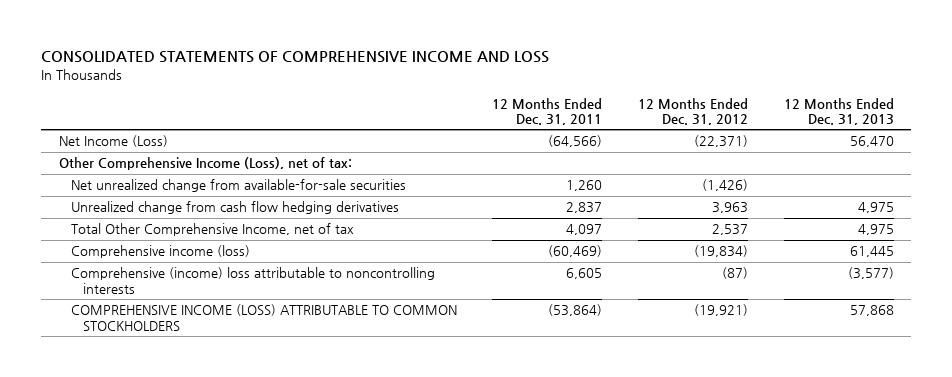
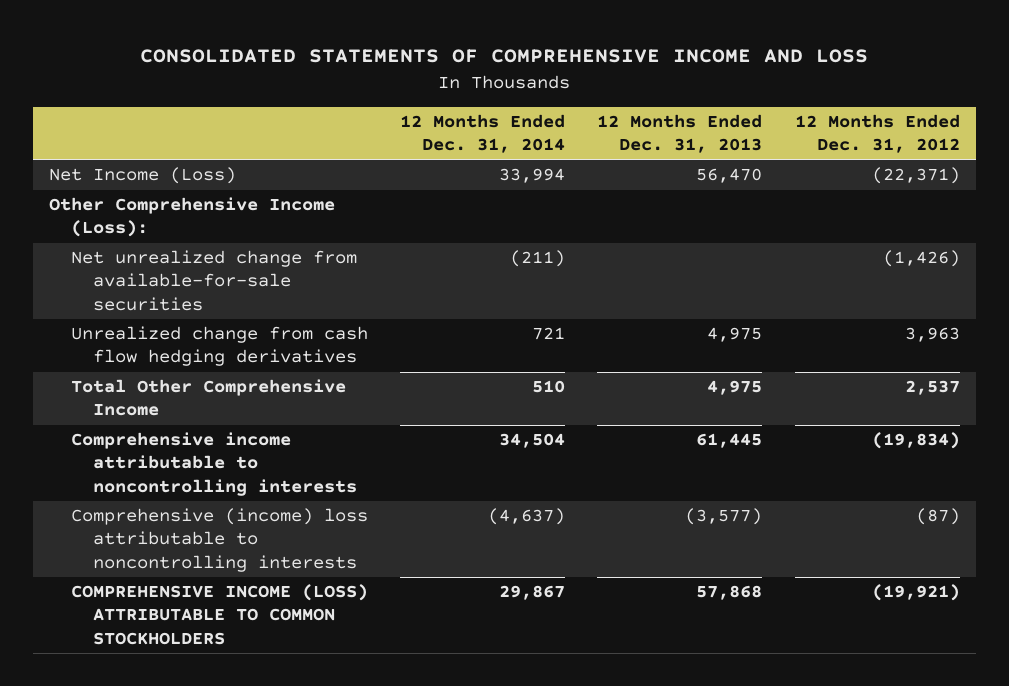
[492,97,603,126] 12 Months Ended Dec. 31, 2011 -> none
none -> [400,114,566,154] 12 Months Ended Dec. 31, 2014
[58,157,352,171] Other Comprehensive Income (Loss), net of tax: -> [49,197,336,238] Other Comprehensive Income (Loss):
[70,223,354,237] Total Other Comprehensive Income, net of tax -> [70,379,346,417] Total Other Comprehensive Income
[70,245,250,259] Comprehensive income (loss) -> [70,432,357,496] Comprehensive income attributable to noncontrolling interests

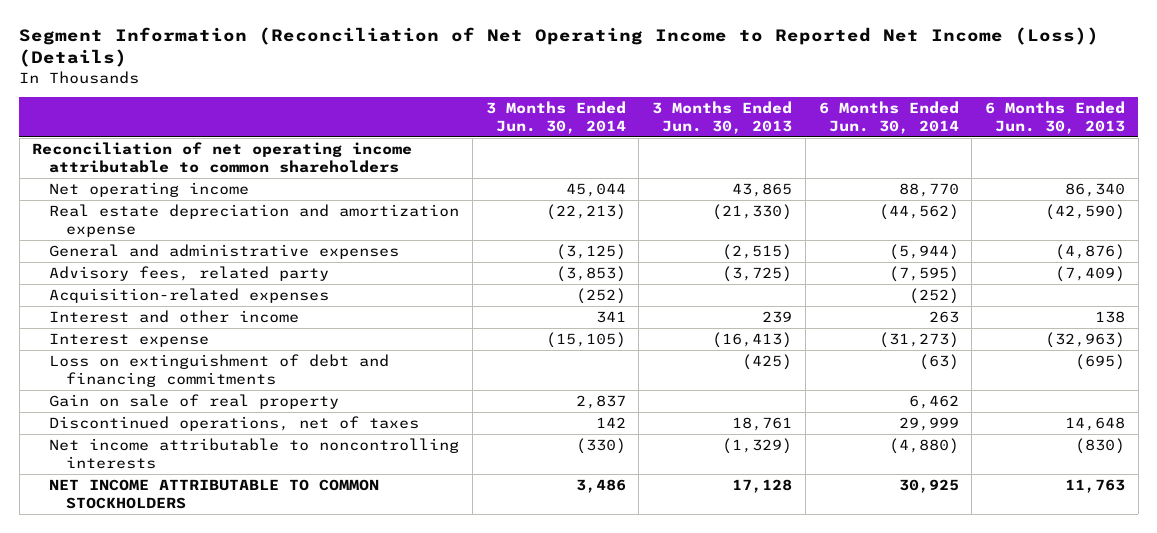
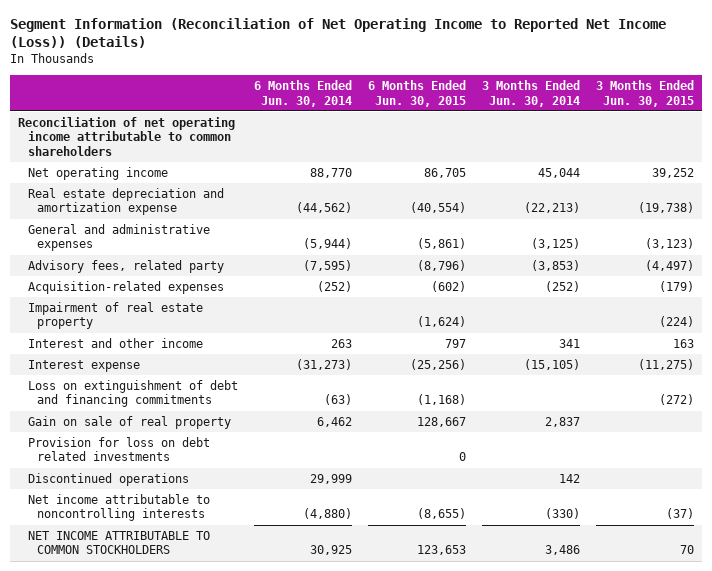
[652,100,793,134] 3 Months Ended Jun. 30, 2013 -> none
[984,100,1125,134] 6 Months Ended Jun. 30, 2013 -> none
none -> [367,80,466,107] 6 Months Ended Jun. 30, 2015
none -> [595,80,694,107] 3 Months Ended Jun. 30, 2015
none -> [27,301,203,330] Impairment of real estate property
none -> [27,436,210,462] Provision for loss on debt related investments
[49,415,420,431] Discontinued operations, net of taxes -> [27,472,189,486] Discontinued operations

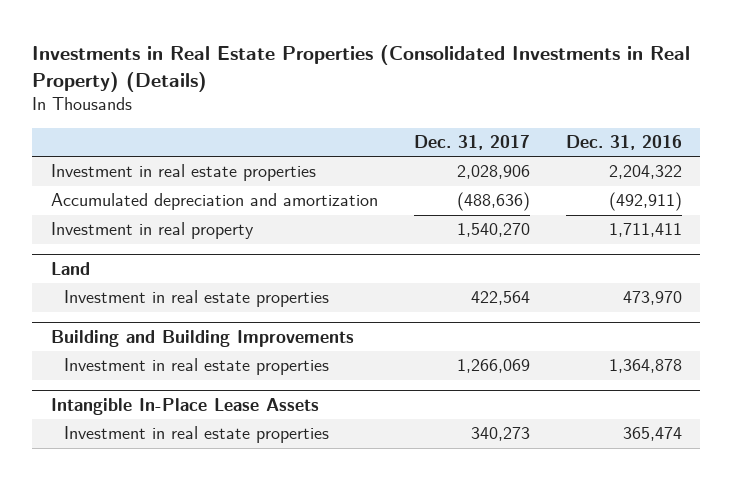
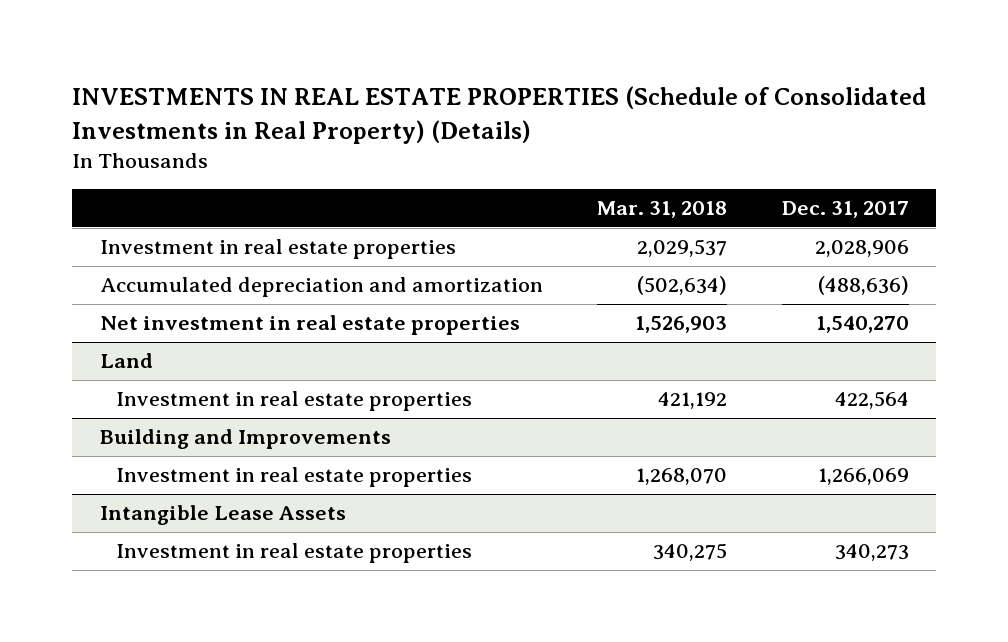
[32,44,691,92] Investments in Real Estate Properties (Consolidated Investments in Real Property) (Details) -> [72,86,927,144] INVESTMENTS IN REAL ESTATE PROPERTIES (Schedule of Consolidated Investments in Real Property) (Details)
[566,135,683,151] Dec. 31, 2016 -> none
none -> [597,201,728,219] Mar. 31, 2018
[50,222,254,240] Investment in real property -> [99,315,520,336] Net investment in real estate properties
[50,329,354,347] Building and Building Improvements -> [99,429,391,450] Building and Improvements
[50,397,319,415] Intangible In-Place Lease Assets -> [99,505,346,526] Intangible Lease Assets

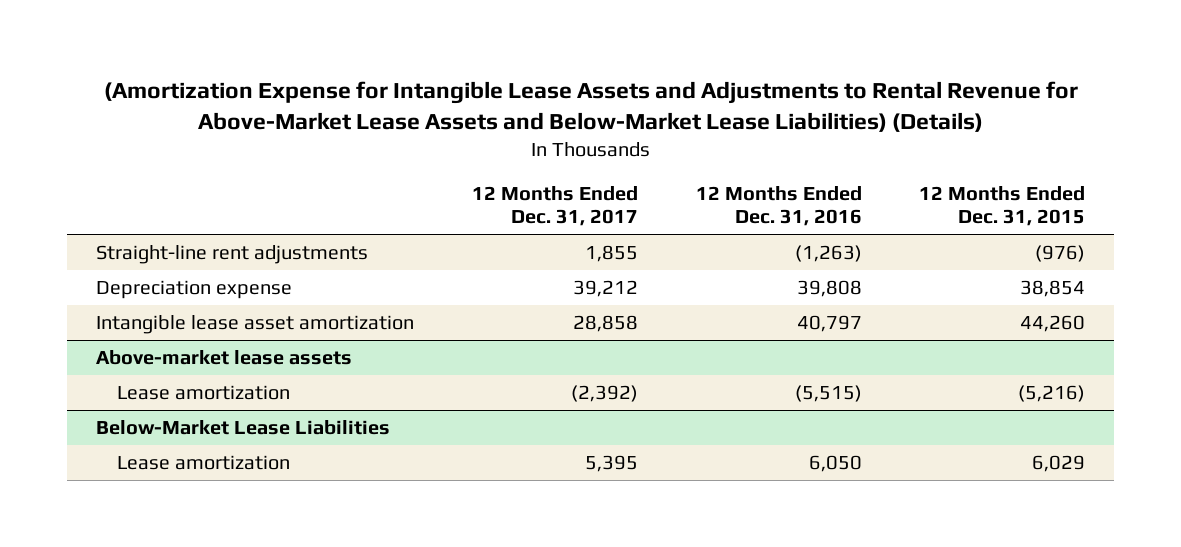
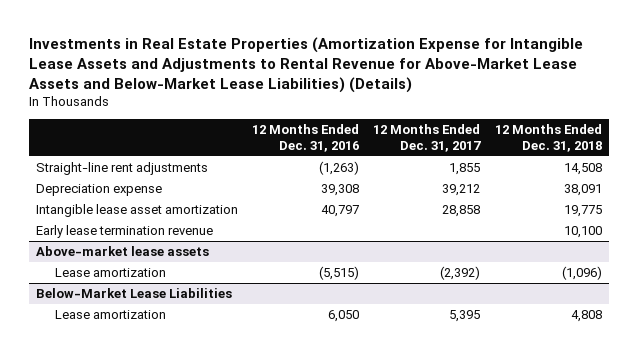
[103,80,1078,133] (Amortization Expense for Intangible Lease Assets and Adjustments to Rental Revenue for Above-Market Lease Assets and Below-Market Lease Liabilities) (Details) -> [28,36,583,93] Investments in Real Estate Properties (Amortization Expense for Intangible Lease Assets and Adjustments to Rental Revenue for Above-Market Lease Assets and Below-Market Lease Liabilities) (Details)
[919,186,1086,227] 12 Months Ended Dec. 31, 2015 -> none
none -> [494,124,602,153] 12 Months Ended Dec. 31, 2018
[796,279,862,297] 39,808 -> [321,184,360,197] 39,308
none -> [35,225,213,239] Early lease termination revenue

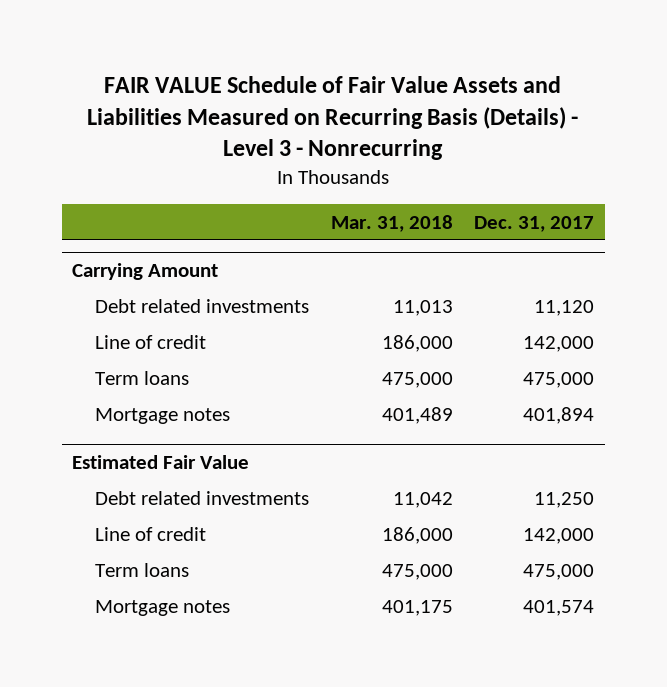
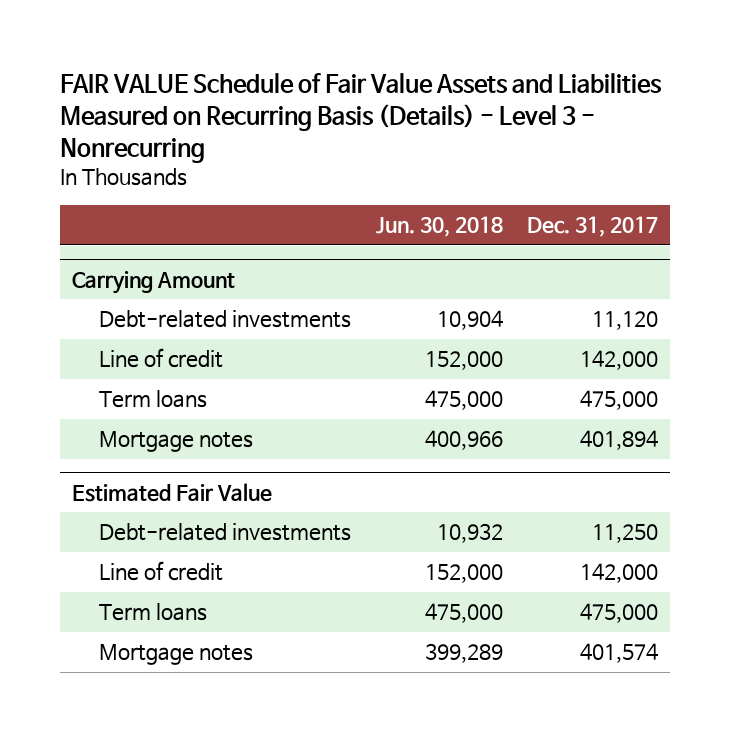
[330,214,453,232] Mar. 31, 2018 -> none
none -> [375,216,503,238] Jun. 30, 2018
[95,299,310,314] Debt related investments -> [99,310,352,329] Debt-related investments
[95,491,310,506] Debt related investments -> [99,523,352,542] Debt-related investments

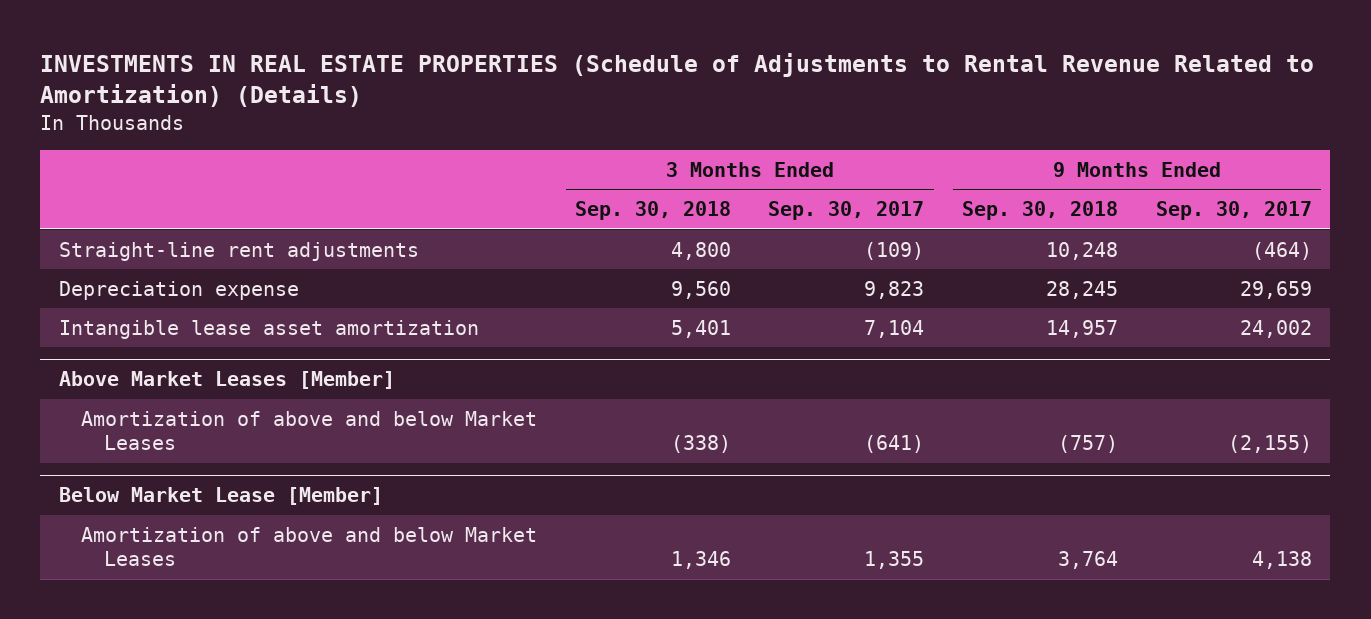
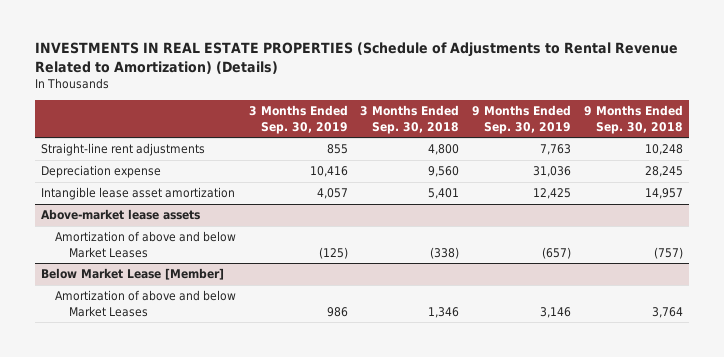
[768,201,925,221] Sep. 30, 2017 -> none
[1155,201,1312,221] Sep. 30, 2017 -> none
none -> [248,105,348,134] 3 Months Ended Sep. 30, 2019
none -> [471,105,571,134] 9 Months Ended Sep. 30, 2019
[59,371,396,390] Above Market Leases [Member] -> [41,209,201,221] Above-market lease assets

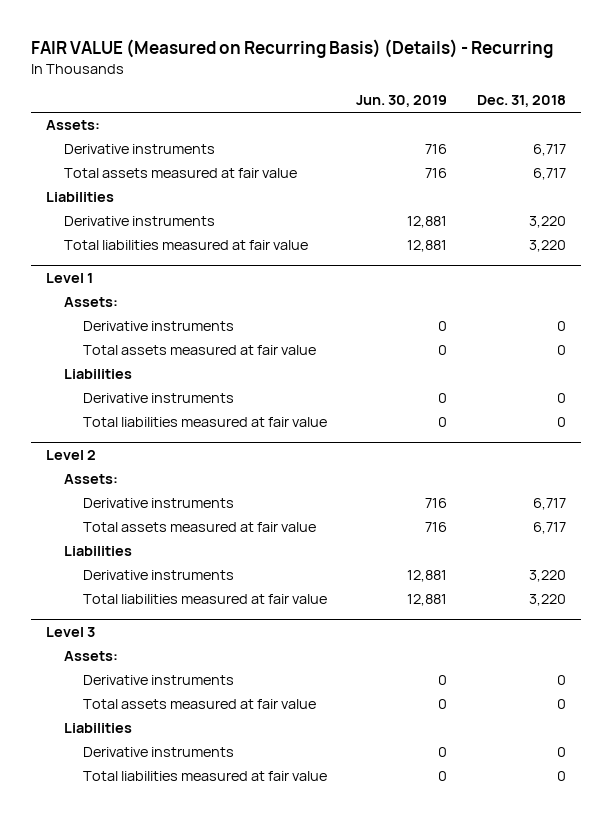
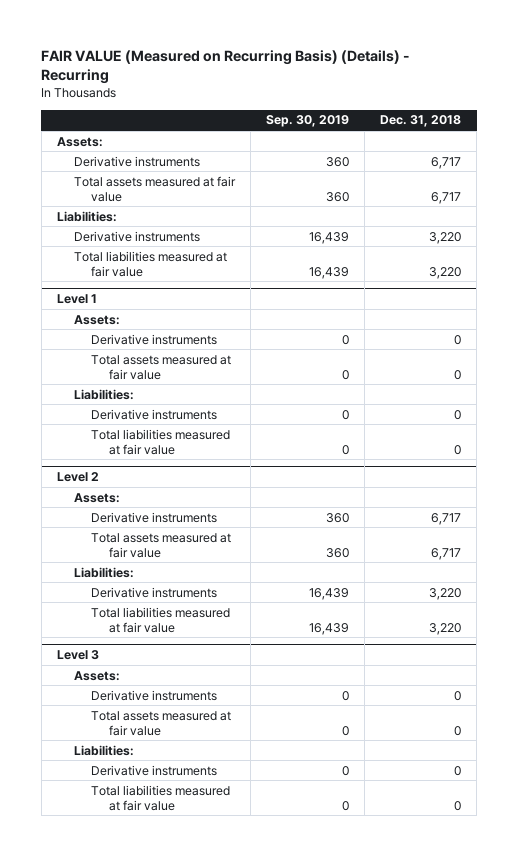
[356,95,448,108] Jun. 30, 2019 -> none
none -> [266,115,350,128] Sep. 30, 2019
[46,192,115,203] Liabilities -> [56,210,117,222] Liabilities:
[64,369,133,380] Liabilities -> [74,388,135,400] Liabilities:
[64,546,133,557] Liabilities -> [74,566,135,578] Liabilities:
[64,723,133,734] Liabilities -> [74,744,135,756] Liabilities:

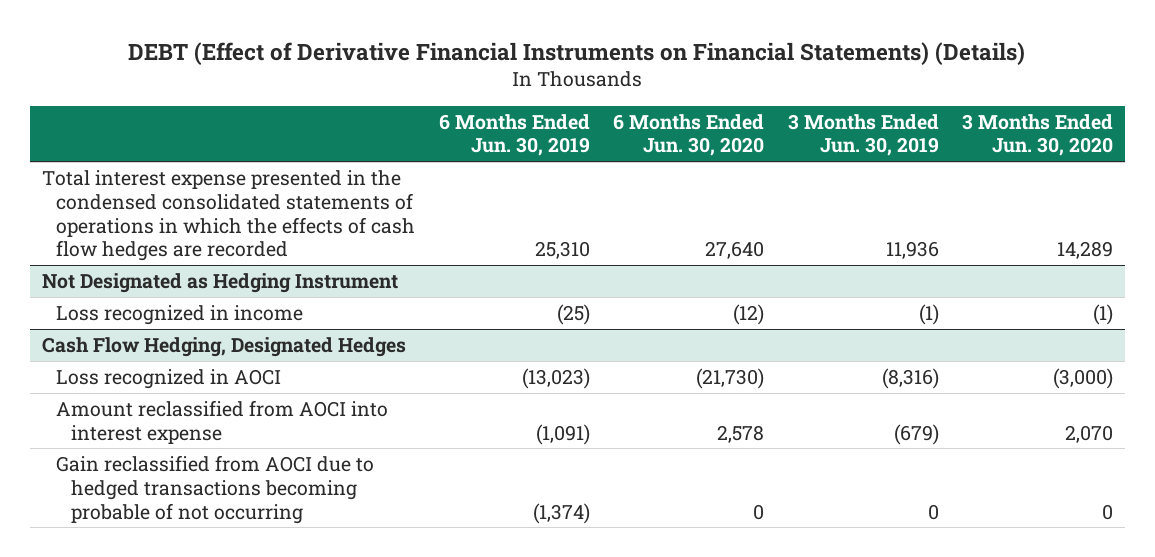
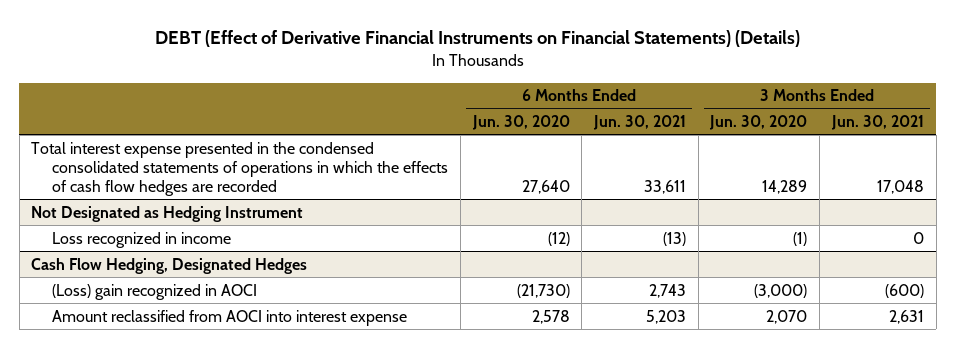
[438,113,590,157] 6 Months Ended Jun. 30, 2019 -> none
[787,113,939,157] 3 Months Ended Jun. 30, 2019 -> none
none -> [592,114,686,130] Jun. 30, 2021
none -> [830,114,924,130] Jun. 30, 2021
[56,368,282,389] Loss recognized in AOCI -> [52,283,258,300] (Loss) gain recognized in AOCI
[56,454,375,524] Gain reclassified from AOCI due to hedged transactions becoming probable of not occurring -> none

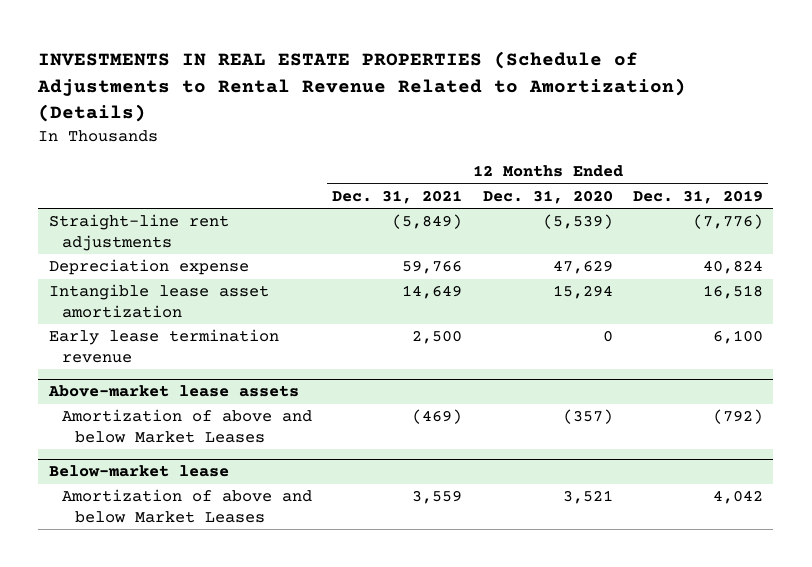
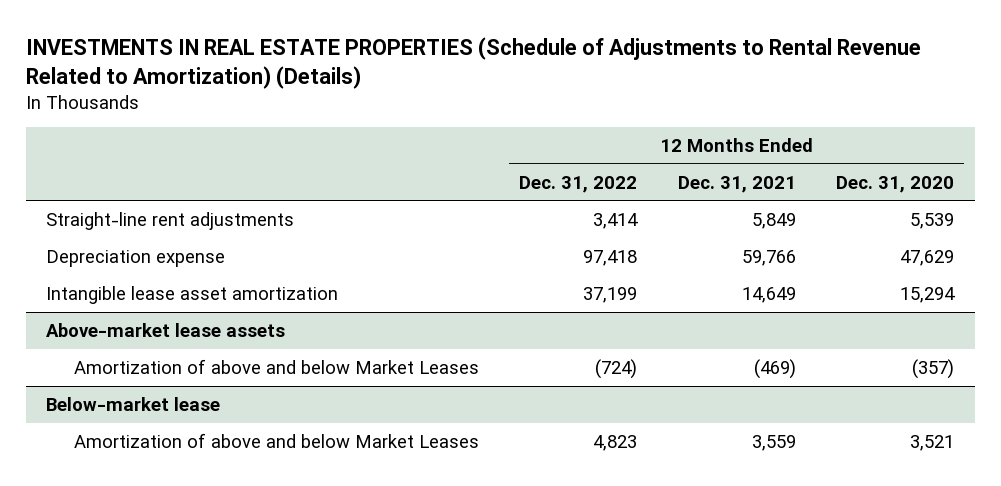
[633,189,764,204] Dec. 31, 2019 -> none
none -> [519,175,638,193] Dec. 31, 2022
[392,214,463,230] (5,849) -> [751,212,796,229] 5,849
[542,214,613,230] (5,539) -> [910,212,955,229] 5,539
[48,329,279,363] Early lease termination revenue -> none

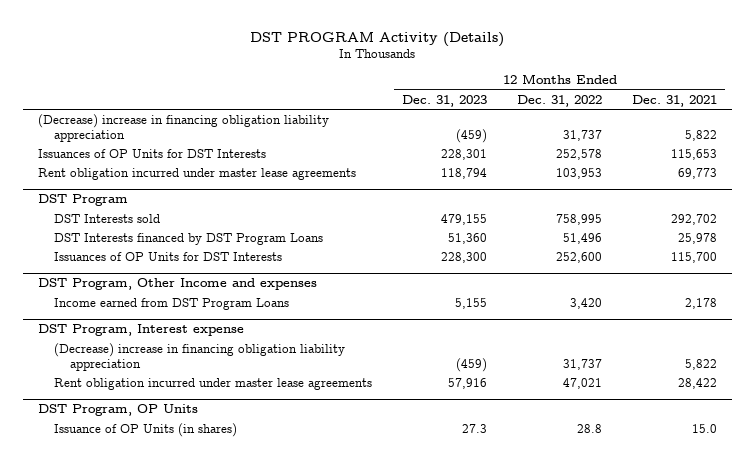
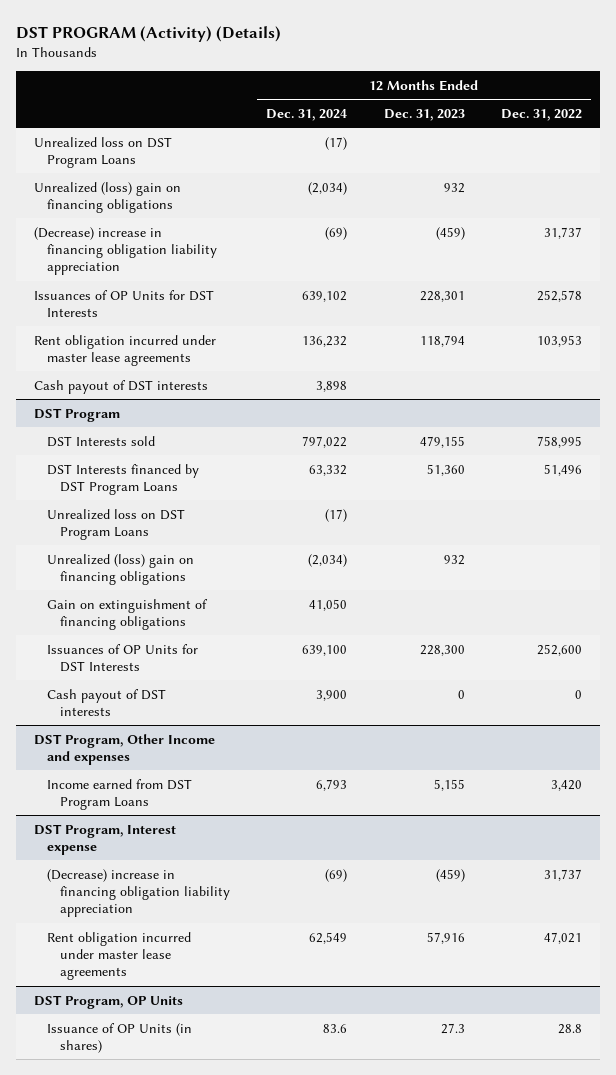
[250,31,505,47] DST PROGRAM Activity (Details) -> [15,25,281,42] DST PROGRAM (Activity) (Details)
[632,94,718,107] Dec. 31, 2021 -> none
none -> [266,108,348,121] Dec. 31, 2024
none -> [33,136,172,168] Unrealized loss on DST Program Loans
none -> [33,181,181,213] Unrealized (loss) gain on financing obligations
none -> [33,379,208,394] Cash payout of DST interests
none -> [47,508,186,540] Unrealized loss on DST Program Loans
none -> [47,553,195,585] Unrealized (loss) gain on financing obligations
none -> [47,598,209,630] Gain on extinguishment of financing obligations
none -> [47,688,167,716] Cash payout of DST interests

